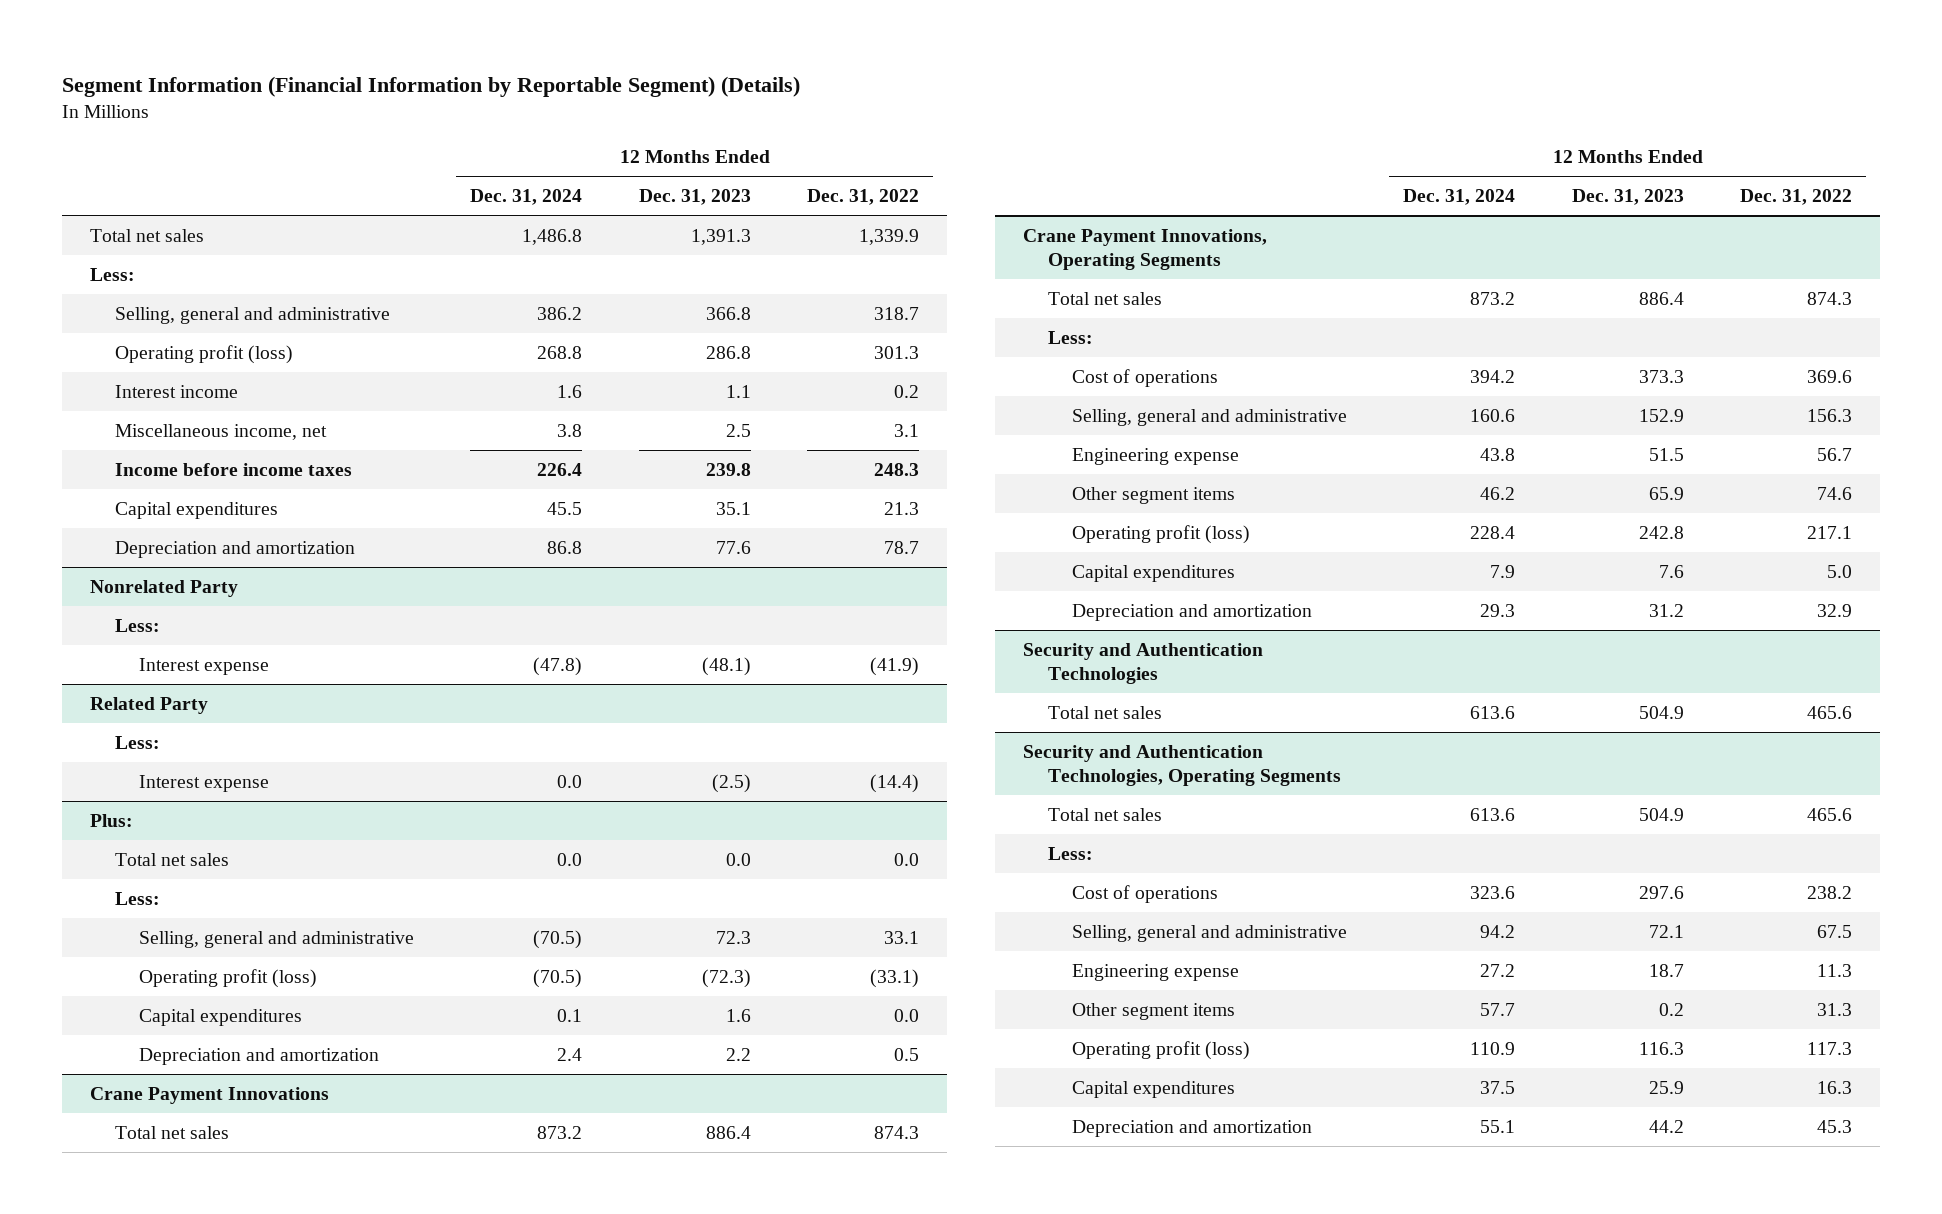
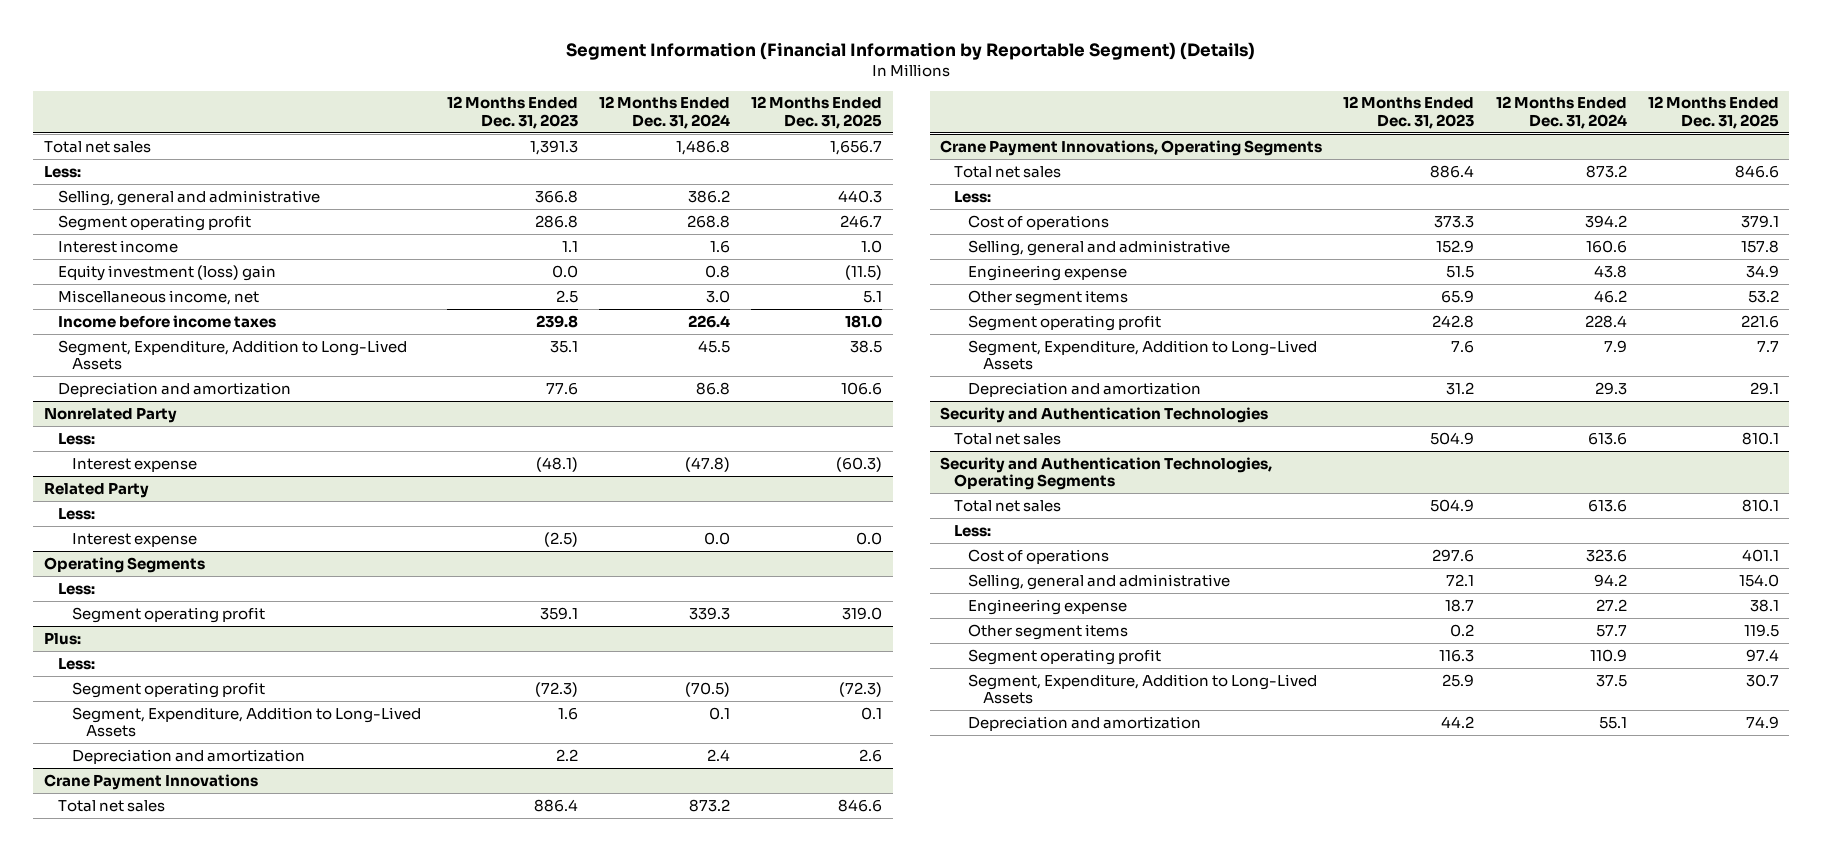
[806,189,919,206] Dec. 31, 2022 -> none
none -> [751,96,883,130] 12 Months Ended Dec. 31, 2025
[114,344,293,364] Operating profit (loss) -> [57,214,251,231] Segment operating profit
none -> [57,264,276,281] Equity investment (loss) gain
[557,423,583,437] 3.8 -> [705,289,730,303] 3.0
[114,501,278,519] Capital expenditures -> [57,339,407,371] Segment, Expenditure, Addition to Long-Lived Assets
none -> [43,556,205,573] Operating Segments
none -> [57,582,95,595] Less:
none -> [71,606,265,623] Segment operating profit
[114,852,229,866] Total net sales -> none
[139,930,415,948] Selling, general and administrative -> none
[139,968,318,988] Operating profit (loss) -> [71,681,265,698] Segment operating profit
[139,1008,303,1026] Capital expenditures -> [71,706,421,738] Segment, Expenditure, Addition to Long-Lived Assets
[1072,524,1251,544] Operating profit (loss) -> [968,314,1162,331] Segment operating profit
[1072,564,1236,582] Capital expenditures -> [968,339,1318,371] Segment, Expenditure, Addition to Long-Lived Assets
[1072,1040,1251,1060] Operating profit (loss) -> [968,648,1162,665] Segment operating profit
[1072,1080,1236,1098] Capital expenditures -> [968,673,1318,705] Segment, Expenditure, Addition to Long-Lived Assets

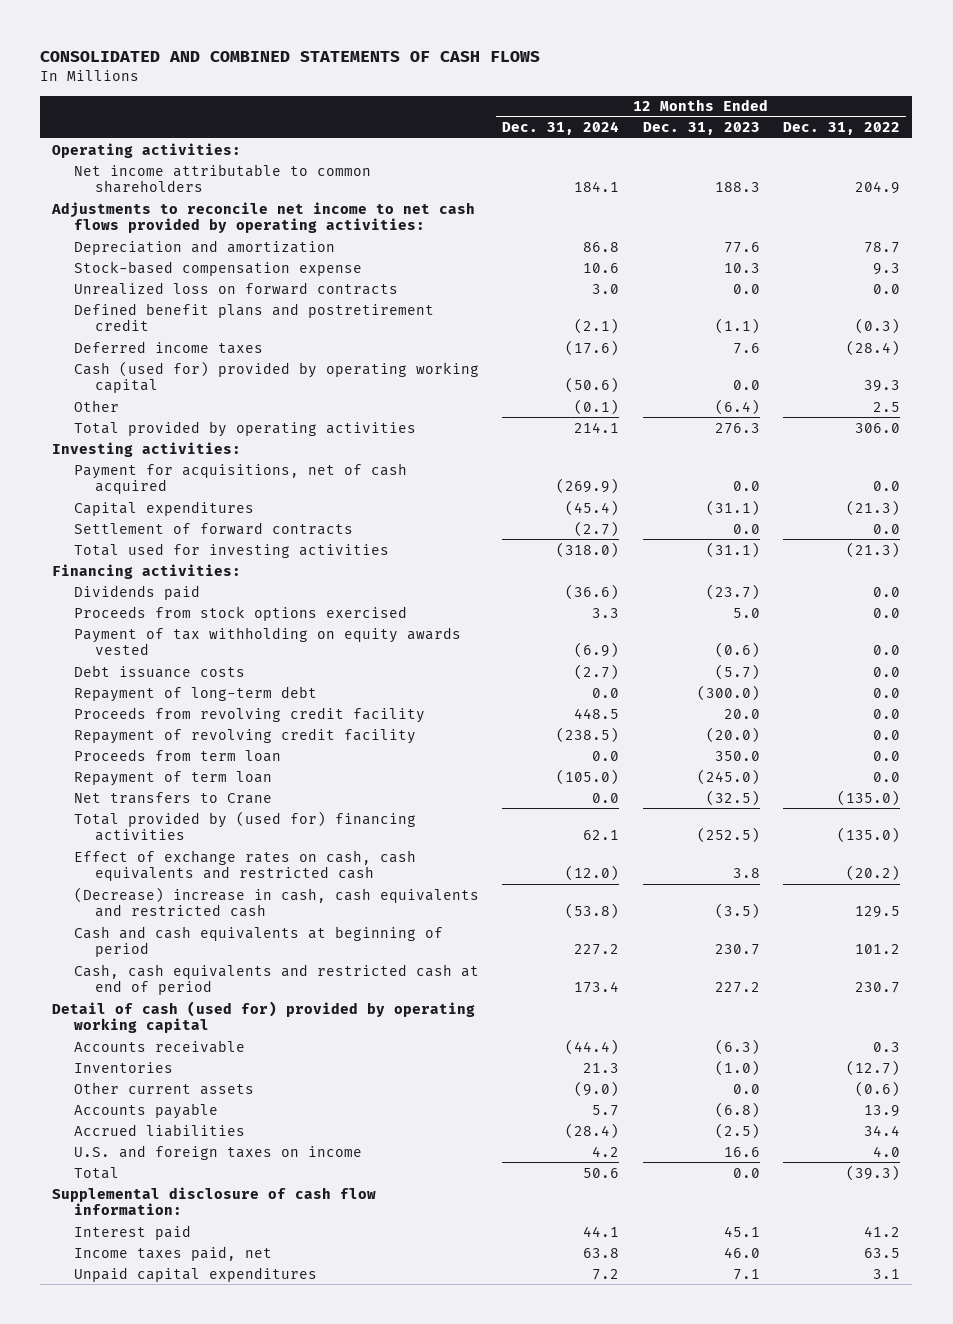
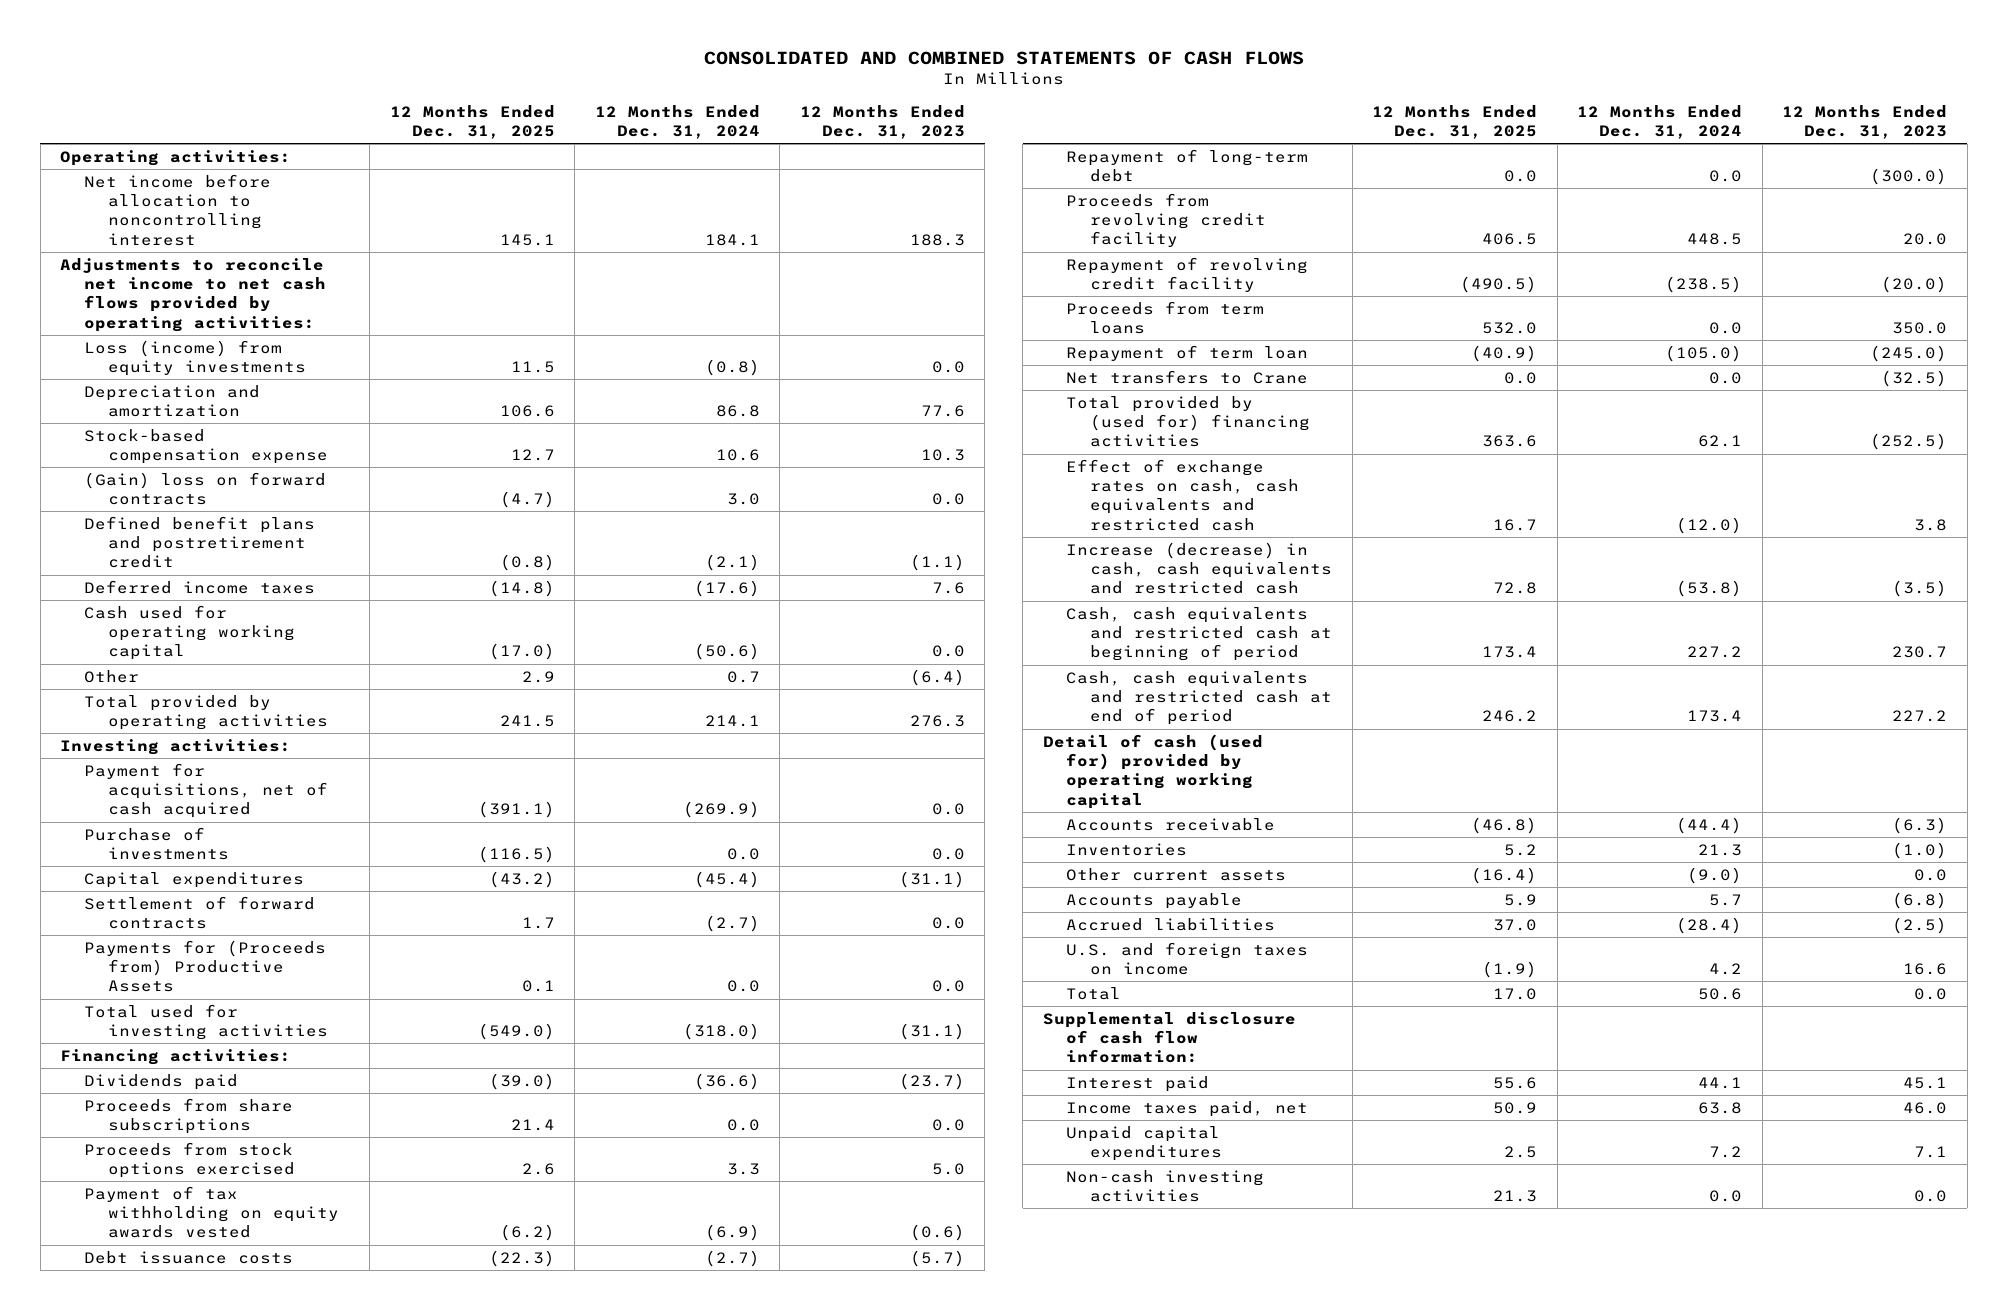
[783,122,901,136] Dec. 31, 2022 -> none
none -> [389,104,555,140] 12 Months Ended Dec. 31, 2025
[73,163,371,194] Net income attributable to common shareholders -> [83,173,271,246] Net income before allocation to noncontrolling interest
none -> [83,339,306,377] Loss (income) from equity investments
[73,281,398,295] Unrealized loss on forward contracts -> [83,471,326,506] (Gain) loss on forward contracts
[73,360,479,394] Cash (used for) provided by operating working capital -> [83,604,295,661] Cash used for operating working capital
[574,398,620,415] (0.1) -> [726,670,760,683] 0.7
none -> [83,826,229,861] Purchase of investments
none -> [83,939,326,993] Payments for (Proceeds from) Productive Assets
none -> [83,1097,293,1135] Proceeds from share subscriptions
[73,748,281,762] Proceeds from term loan -> [1066,300,1265,335] Proceeds from term loans
[73,886,479,918] (Decrease) increase in cash, cash equivalents and restricted cash -> [1066,541,1333,595] Increase (decrease) in cash, cash equivalents and restricted cash
[73,925,443,958] Cash and cash equivalents at beginning of period -> [1066,606,1333,662] Cash, cash equivalents and restricted cash at beginning of period
none -> [1066,1169,1265,1203] Non-cash investing activities

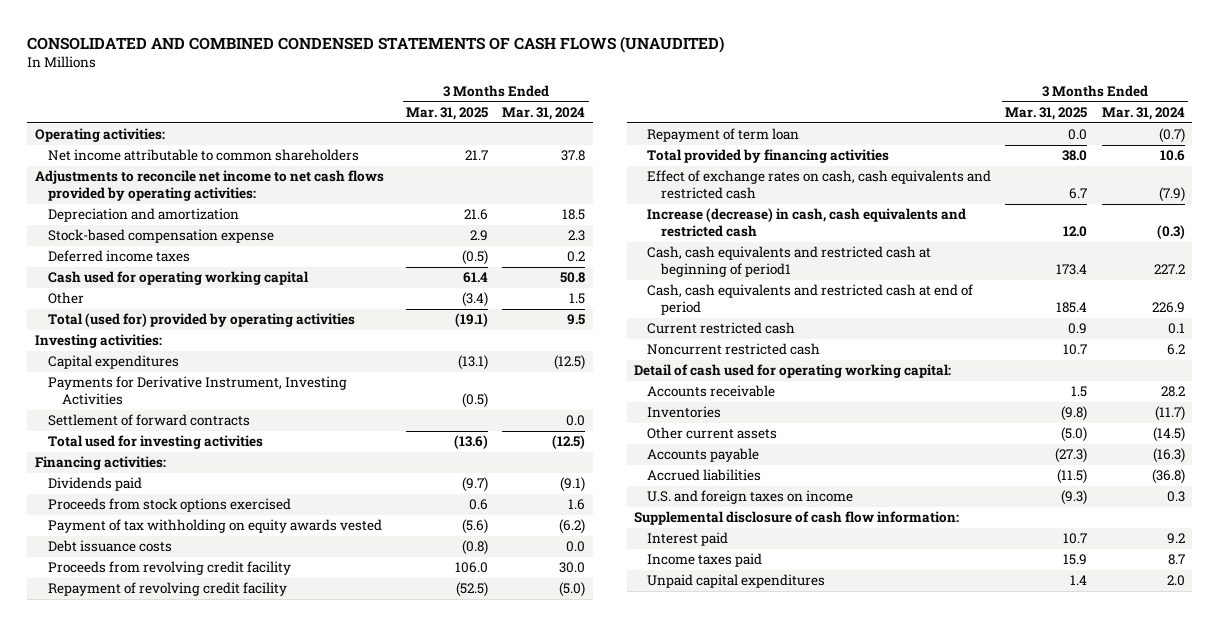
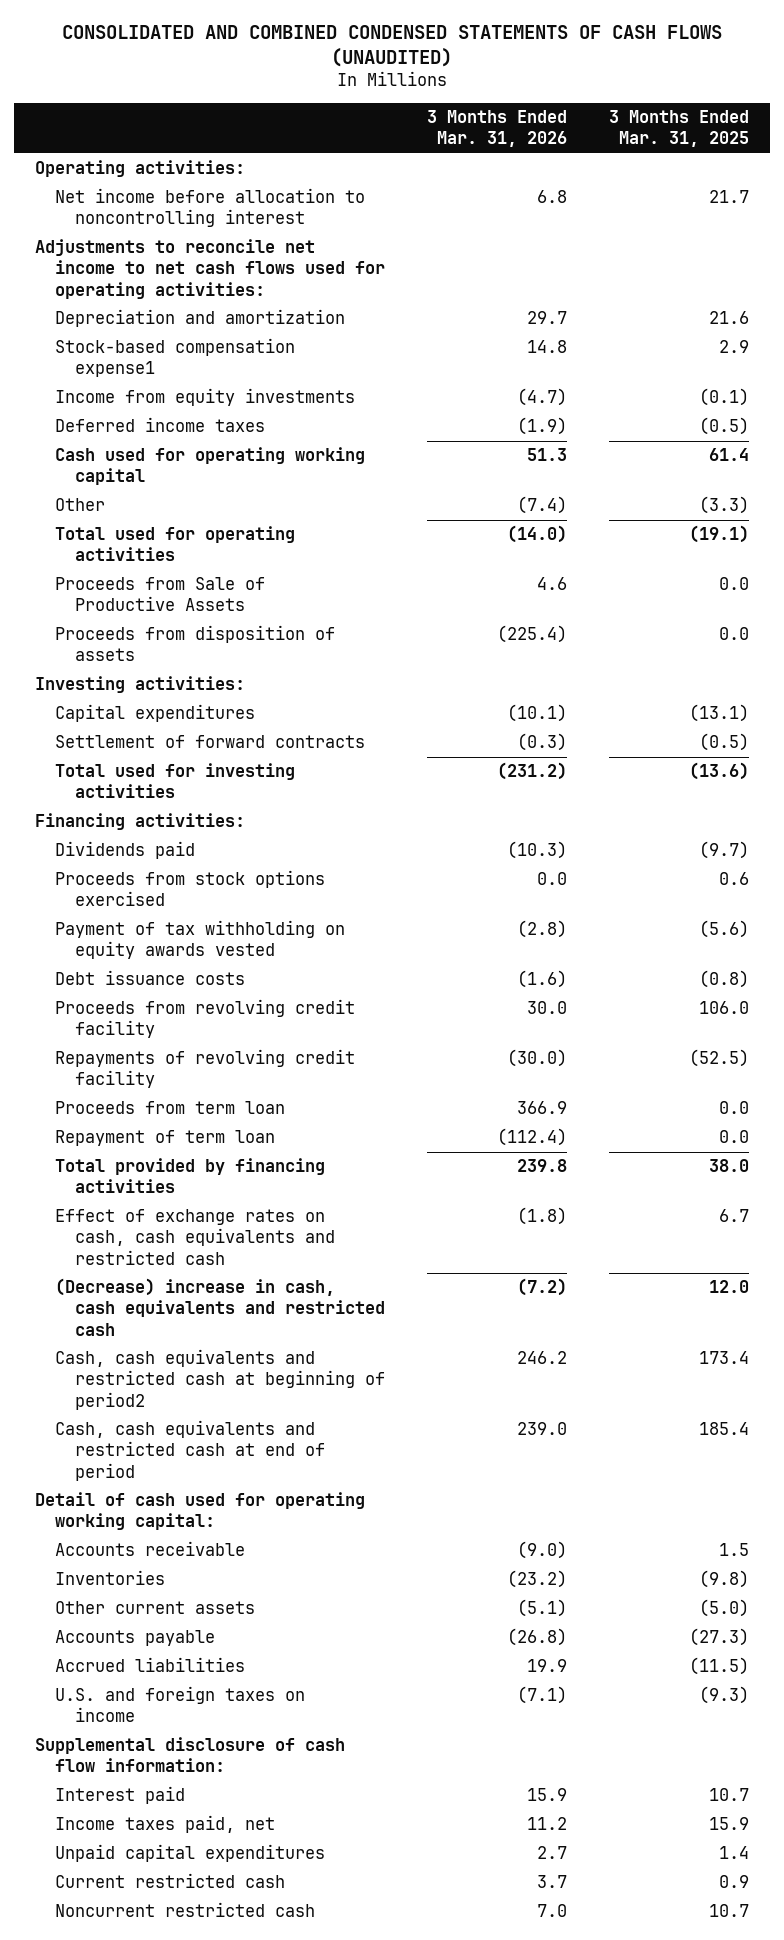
[502,107,586,121] Mar. 31, 2024 -> none
none -> [426,110,567,148] 3 Months Ended Mar. 31, 2026
[48,149,360,162] Net income attributable to common shareholders -> [54,188,365,228] Net income before allocation to noncontrolling interest
[34,170,384,202] Adjustments to reconcile net income to net cash flows provided by operating activities: -> [34,239,385,299] Adjustments to reconcile net income to net cash flows used for operating activities:
[48,229,275,244] Stock-based compensation expense -> [54,338,295,378] Stock-based compensation expense1
none -> [54,388,355,407] Income from equity investments
[462,292,489,308] (3.4) -> [699,496,750,515] (3.3)
[48,313,356,328] Total (used for) provided by operating activities -> [54,526,295,562] Total used for operating activities
none -> [54,577,265,612] Proceeds from Sale of Productive Assets
none -> [54,625,335,662] Proceeds from disposition of assets
[48,414,251,427] Settlement of forward contracts -> none
[48,376,348,406] Payments for Derivative Instrument, Investing Activities -> [54,735,365,749] Settlement of forward contracts
[48,582,288,597] Repayment of revolving credit facility -> [54,1049,355,1089] Repayments of revolving credit facility
none -> [54,1101,285,1115] Proceeds from term loan
[647,208,967,238] Increase (decrease) in cash, cash equivalents and restricted cash -> [54,1278,385,1336] (Decrease) increase in cash, cash equivalents and restricted cash
[647,246,932,278] Cash, cash equivalents and restricted cash at beginning of period1 -> [54,1349,385,1410] Cash, cash equivalents and restricted cash at beginning of period2
[647,553,763,568] Income taxes paid -> [54,1815,275,1834] Income taxes paid, net
[647,322,796,335] Current restricted cash -> [54,1873,285,1889] Current restricted cash
[647,343,821,356] Noncurrent restricted cash -> [54,1902,315,1918] Noncurrent restricted cash

